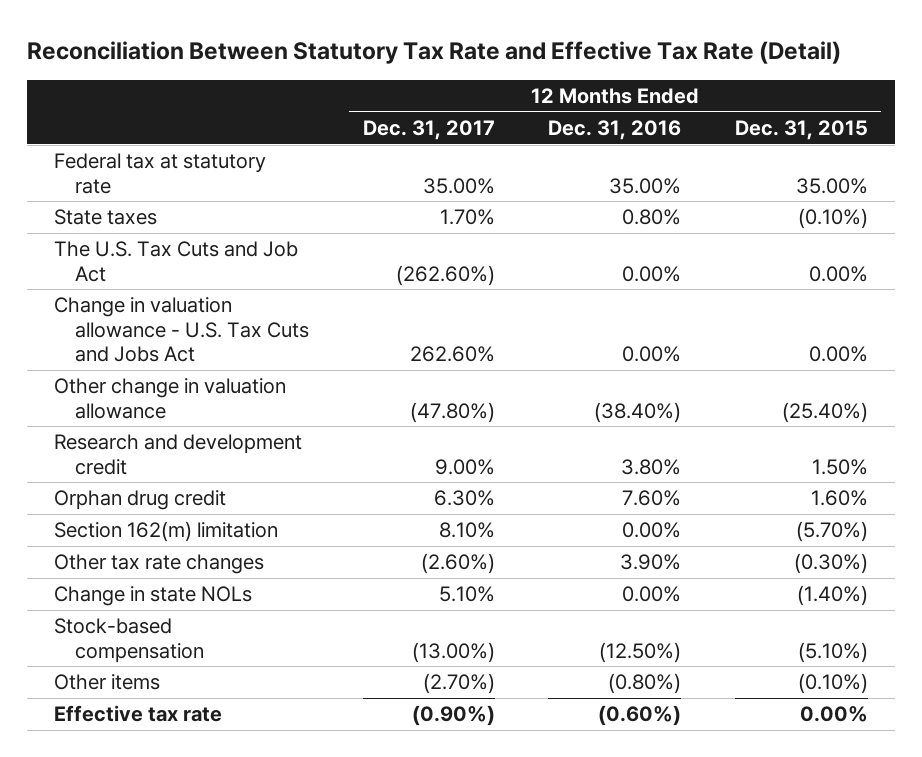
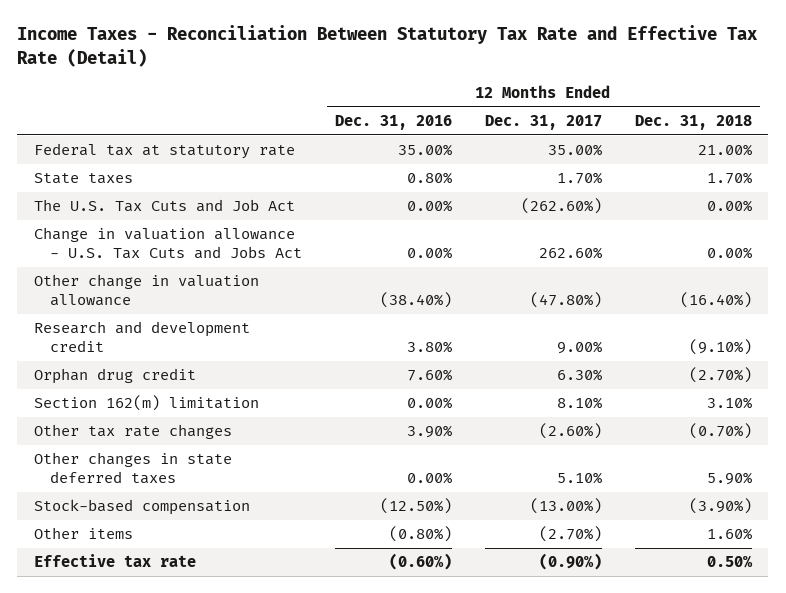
[27,41,842,65] Reconciliation Between Statutory Tax Rate and Effective Tax Rate (Detail) -> [17,25,759,67] Income Taxes - Reconciliation Between Statutory Tax Rate and Effective Tax Rate (Detail)
[734,120,868,141] Dec. 31, 2015 -> none
none -> [634,114,752,130] Dec. 31, 2018
[53,586,252,607] Change in state NOLs -> [33,452,232,485] Other changes in state deferred taxes

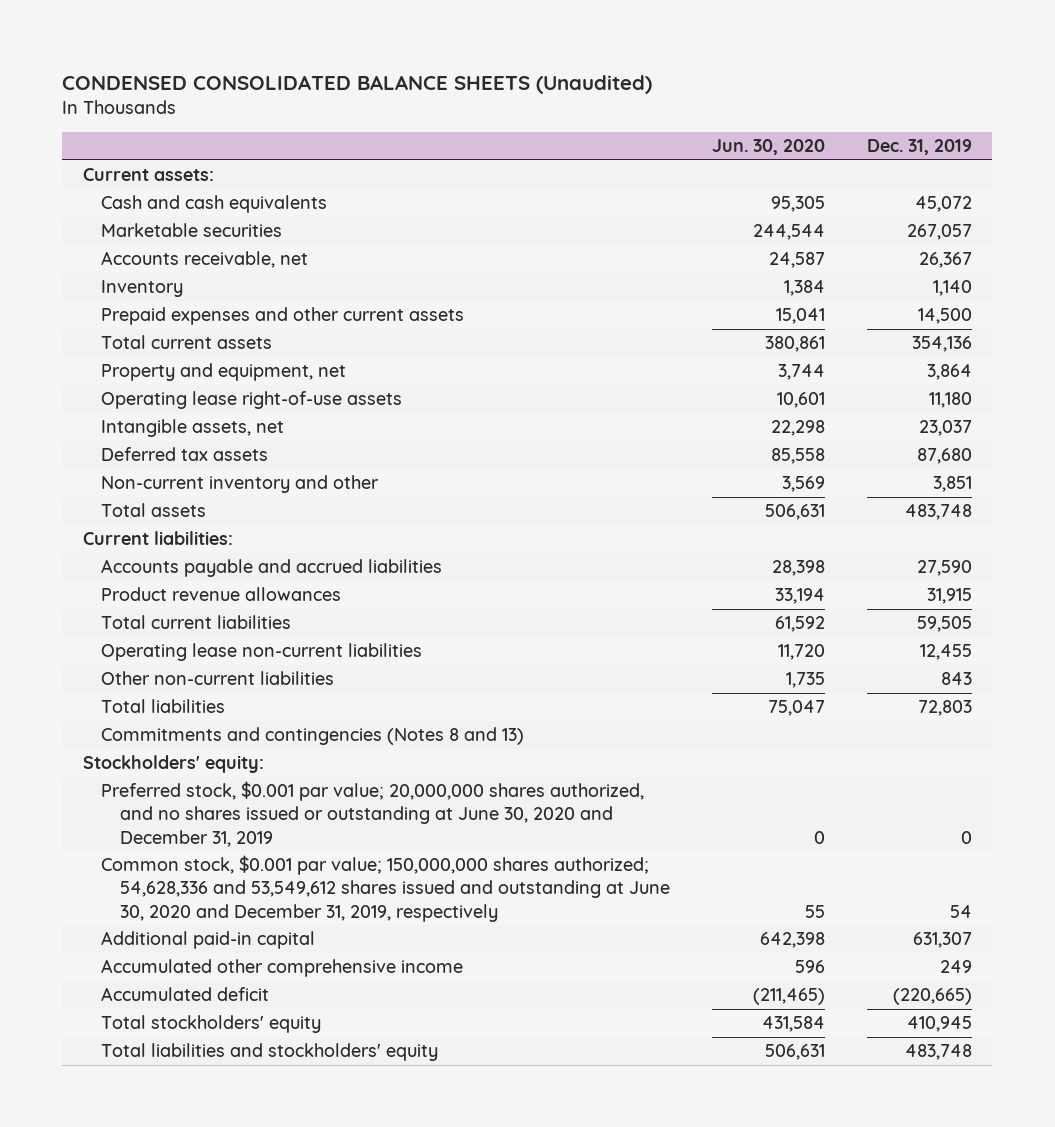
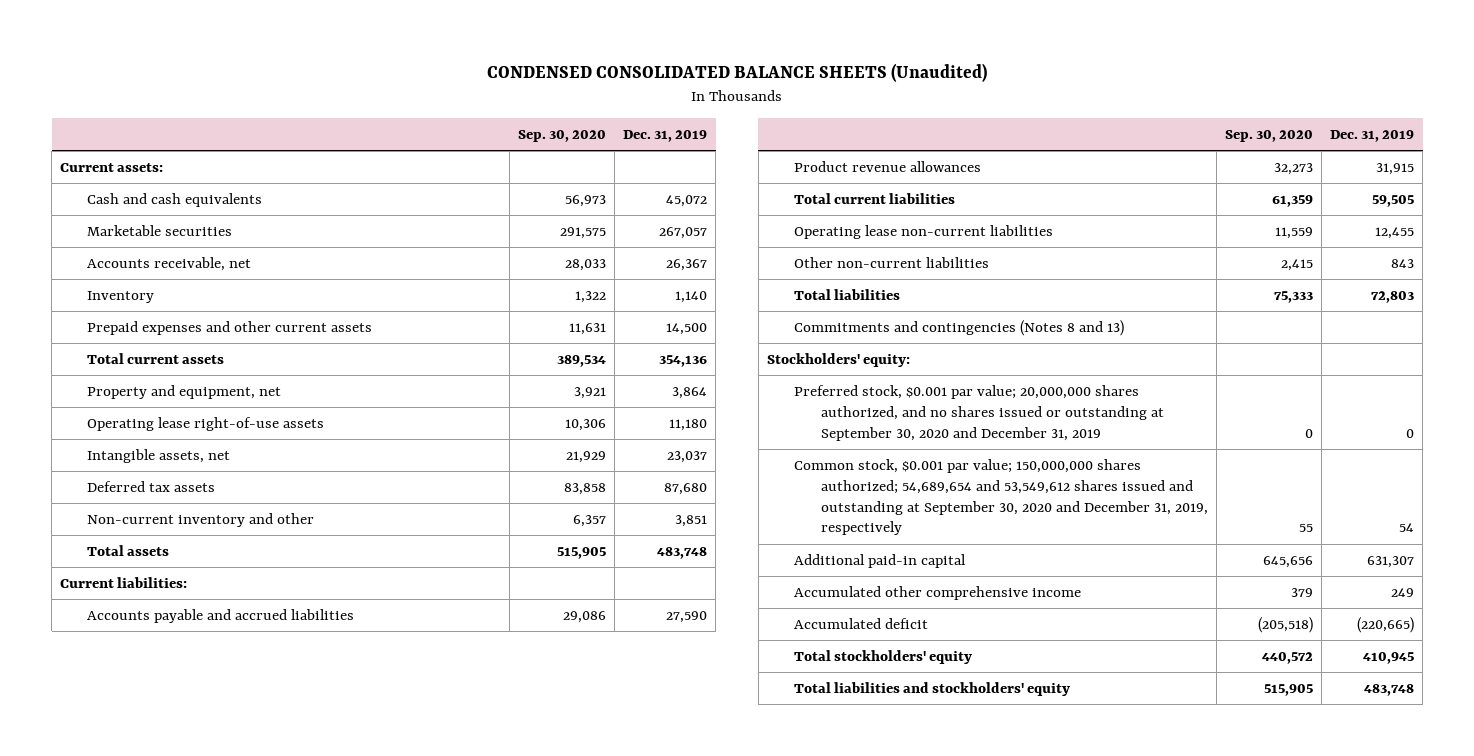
[711,138,825,155] Jun. 30, 2020 -> none
none -> [518,130,607,143] Sep. 30, 2020
[101,781,645,847] Preferred stock, $0.001 par value; 20,000,000 shares authorized, and no shares issued or outstanding at June 30, 2020 and December 31, 2019 -> [793,384,1164,441] Preferred stock, $0.001 par value; 20,000,000 shares authorized, and no shares issued or outstanding at September 30, 2020 and December 31, 2019
[101,855,670,922] Common stock, $0.001 par value; 150,000,000 shares authorized; 54,628,336 and 53,549,612 shares issued and outstanding at June 30, 2020 and December 31, 2019, respectively -> [793,458,1208,536] Common stock, $0.001 par value; 150,000,000 shares authorized; 54,689,654 and 53,549,612 shares issued and outstanding at September 30, 2020 and December 31, 2019, respectively

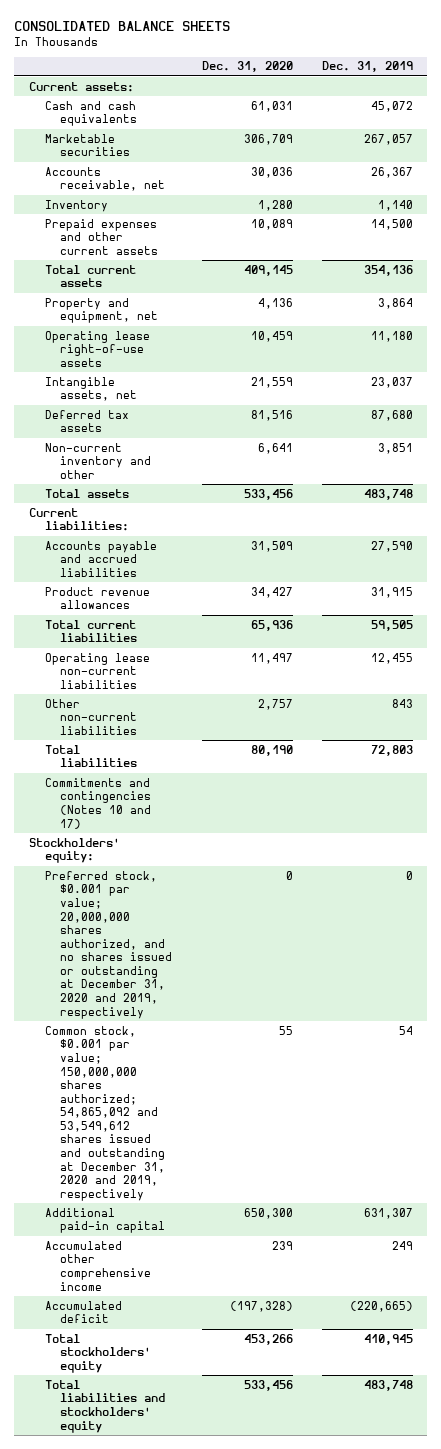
[487,63,988,83] CONDENSED CONSOLIDATED BALANCE SHEETS (Unaudited) -> [14,20,231,31] CONSOLIDATED BALANCE SHEETS
[518,130,607,143] Sep. 30, 2020 -> none
none -> [201,61,293,73] Dec. 31, 2020
[793,319,1124,336] Commitments and contingencies (Notes 8 and 13) -> [44,777,152,829] Commitments and contingencies (Notes 10 and 17)
[793,384,1164,441] Preferred stock, $0.001 par value; 20,000,000 shares authorized, and no shares issued or outstanding at September 30, 2020 and December 31, 2019 -> [44,870,173,1019] Preferred stock, $0.001 par value; 20,000,000 shares authorized, and no shares issued or outstanding at December 31, 2020 and 2019, respectively
[793,458,1208,536] Common stock, $0.001 par value; 150,000,000 shares authorized; 54,689,654 and 53,549,612 shares issued and outstanding at September 30, 2020 and December 31, 2019, respectively -> [44,1025,166,1201] Common stock, $0.001 par value; 150,000,000 shares authorized; 54,865,092 and 53,549,612 shares issued and outstanding at December 31, 2020 and 2019, respectively

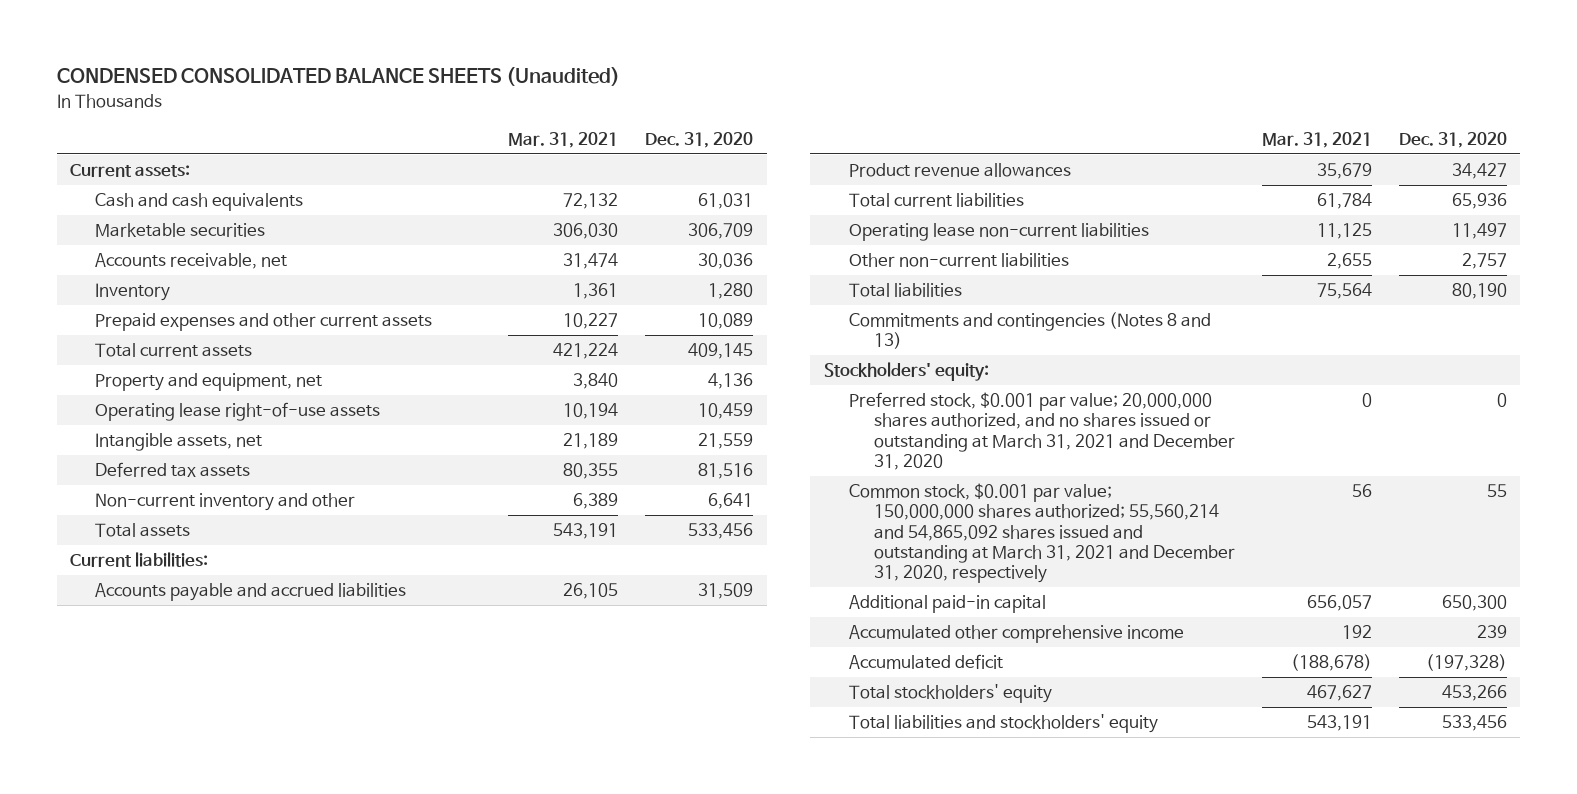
[14,20,231,31] CONSOLIDATED BALANCE SHEETS -> [56,67,620,87] CONDENSED CONSOLIDATED BALANCE SHEETS (Unaudited)
[321,61,413,73] Dec. 31, 2019 -> none
none -> [508,132,619,149] Mar. 31, 2021
[44,777,152,829] Commitments and contingencies (Notes 10 and 17) -> [848,312,1211,350] Commitments and contingencies (Notes 8 and 13)
[44,870,173,1019] Preferred stock, $0.001 par value; 20,000,000 shares authorized, and no shares issued or outstanding at December 31, 2020 and 2019, respectively -> [848,392,1235,470] Preferred stock, $0.001 par value; 20,000,000 shares authorized, and no shares issued or outstanding at March 31, 2021 and December 31, 2020
[44,1025,166,1201] Common stock, $0.001 par value; 150,000,000 shares authorized; 54,865,092 and 53,549,612 shares issued and outstanding at December 31, 2020 and 2019, respectively -> [848,483,1235,584] Common stock, $0.001 par value; 150,000,000 shares authorized; 55,560,214 and 54,865,092 shares issued and outstanding at March 31, 2021 and December 31, 2020, respectively

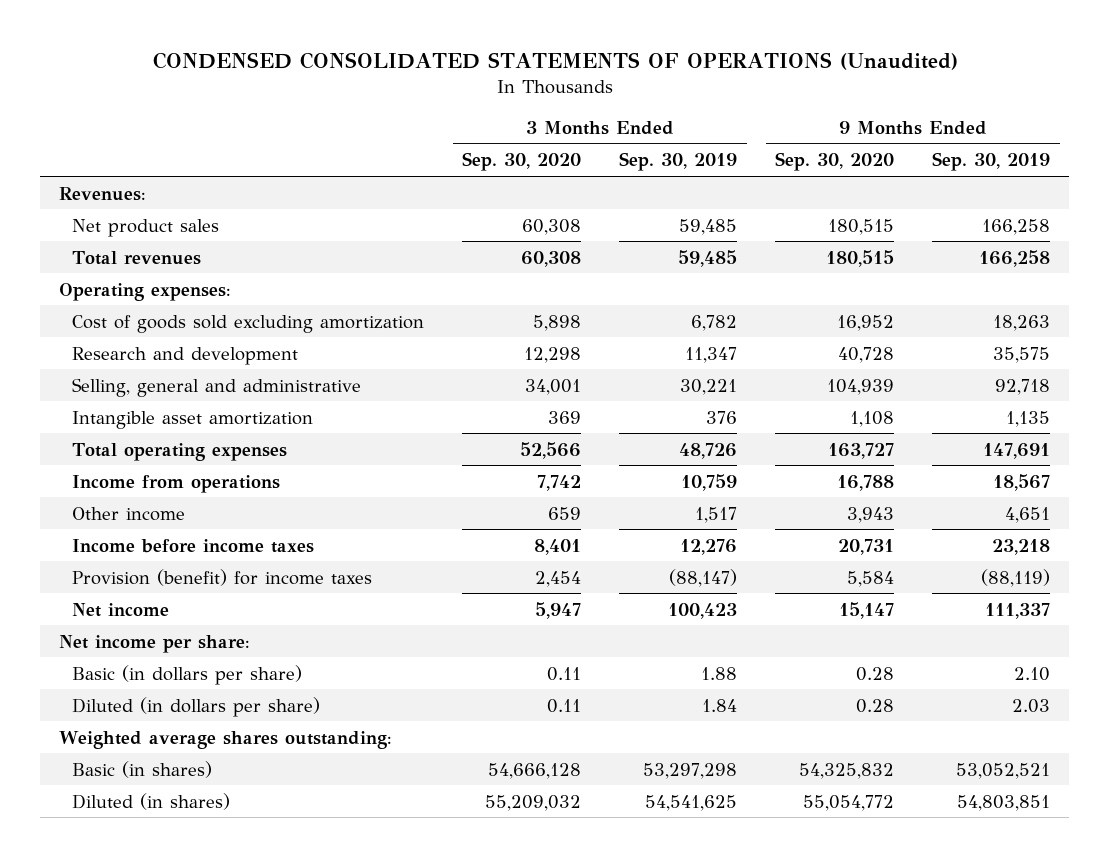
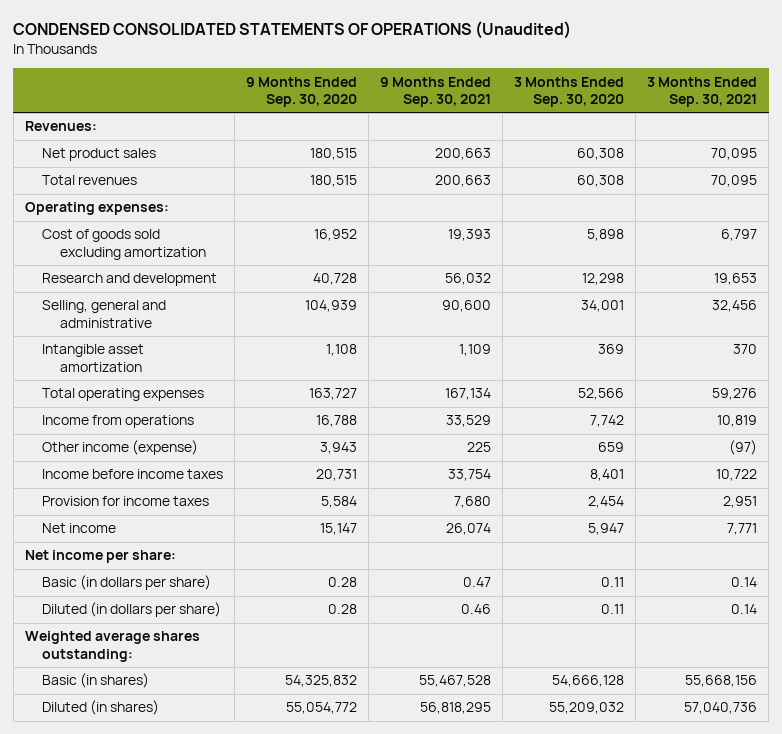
[619,152,738,172] Sep. 30, 2019 -> none
[932,152,1051,172] Sep. 30, 2019 -> none
none -> [380,76,492,108] 9 Months Ended Sep. 30, 2021
none -> [647,76,758,108] 3 Months Ended Sep. 30, 2021
[71,506,185,521] Other income -> [42,440,199,456] Other income (expense)
[71,568,372,586] Provision (benefit) for income taxes -> [42,496,210,507] Provision for income taxes

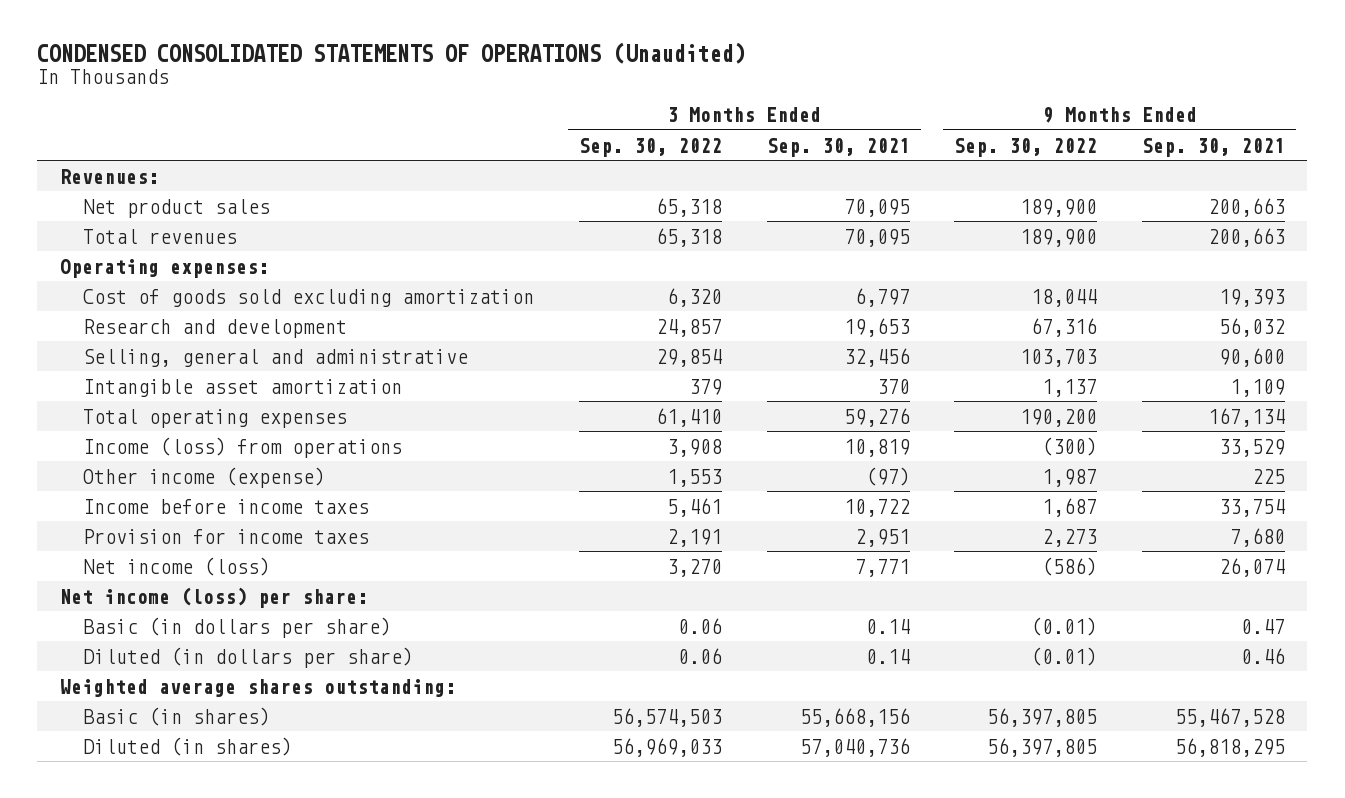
[246,76,358,108] 9 Months Ended Sep. 30, 2020 -> none
[514,76,625,108] 3 Months Ended Sep. 30, 2020 -> none
none -> [578,137,722,157] Sep. 30, 2022
none -> [954,137,1098,157] Sep. 30, 2022
[42,415,195,429] Income from operations -> [83,436,403,458] Income (loss) from operations
[42,523,117,534] Net income -> [83,556,271,576] Net income (loss)
[24,550,176,564] Net income per share: -> [59,586,368,608] Net income (loss) per share:

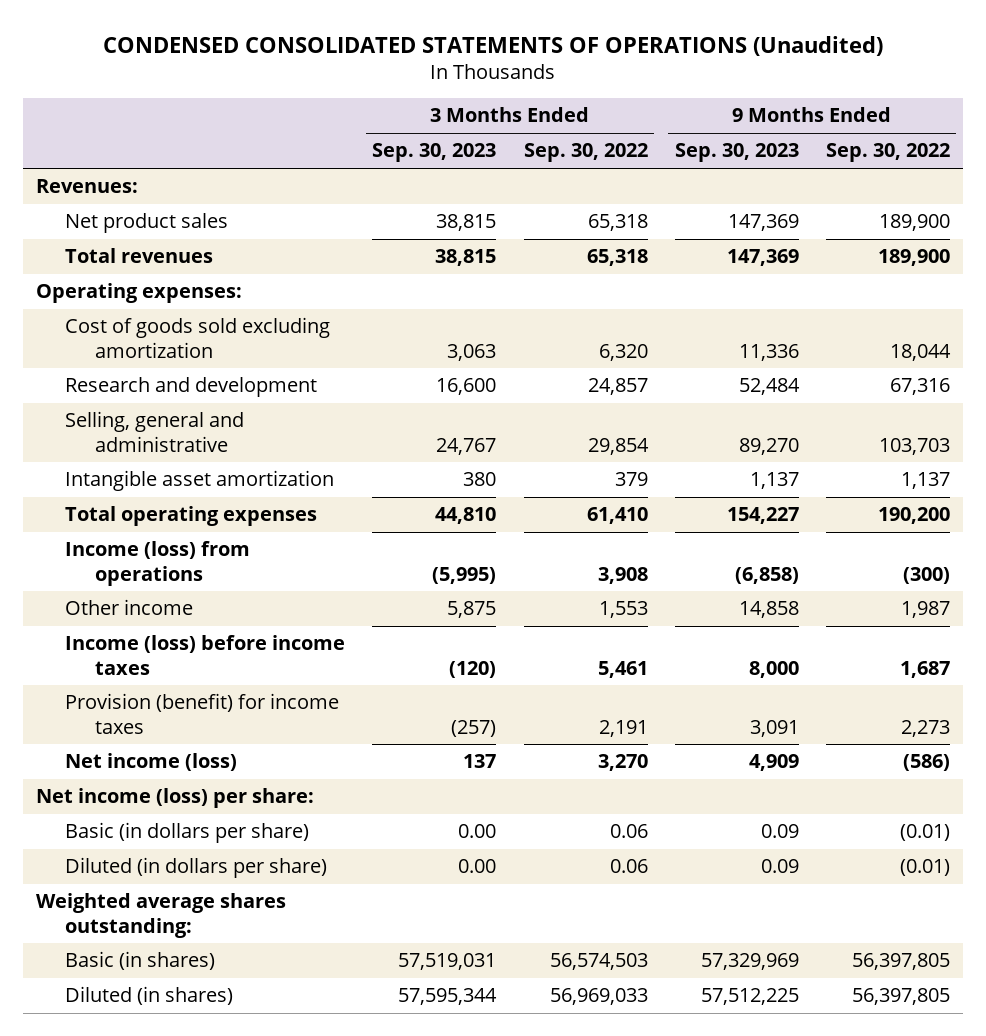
[766,137,910,157] Sep. 30, 2021 -> none
[1142,137,1286,157] Sep. 30, 2021 -> none
none -> [372,143,497,163] Sep. 30, 2023
none -> [674,143,799,163] Sep. 30, 2023
[83,466,326,488] Other income (expense) -> [65,599,194,616] Other income
[83,498,370,514] Income before income taxes -> [65,635,346,675] Income (loss) before income taxes
[83,528,370,544] Provision for income taxes -> [65,693,340,734] Provision (benefit) for income taxes

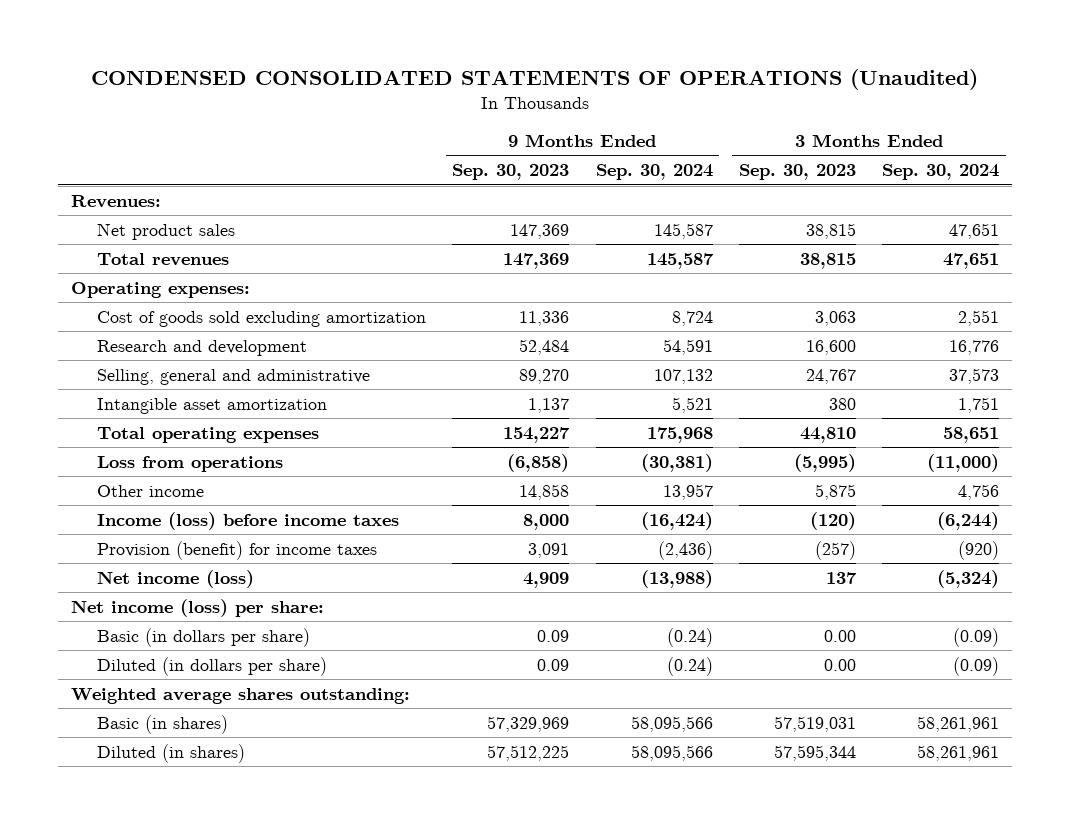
[523,143,648,163] Sep. 30, 2022 -> none
[825,143,950,163] Sep. 30, 2022 -> none
none -> [595,164,713,181] Sep. 30, 2024
none -> [882,164,1000,181] Sep. 30, 2024
[65,541,251,586] Income (loss) from operations -> [96,455,283,472] Loss from operations

